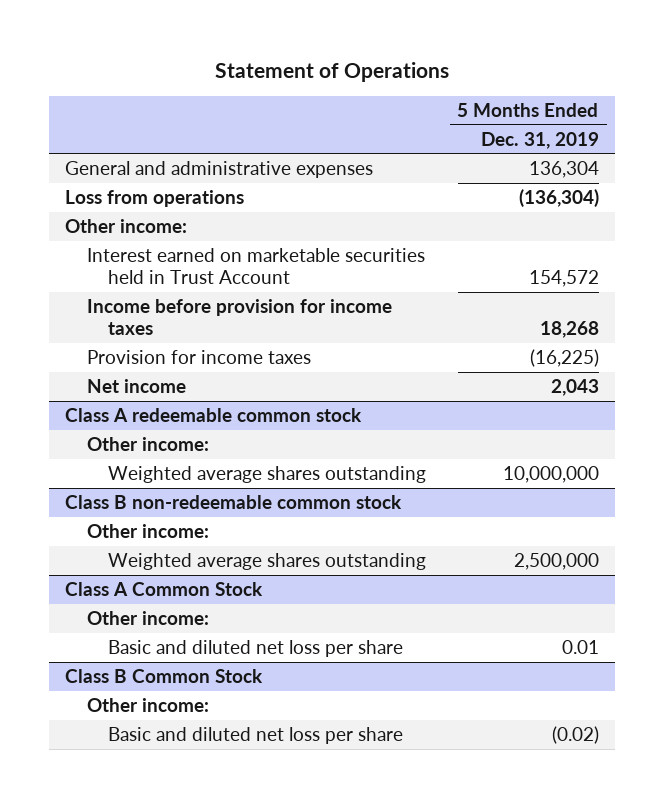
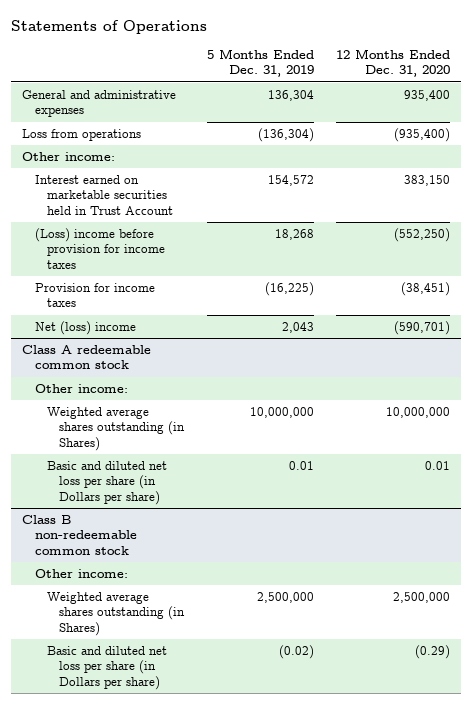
[215,61,450,82] Statement of Operations -> [11,19,208,34] Statements of Operations
none -> [335,48,450,78] 12 Months Ended Dec. 31, 2020
[86,298,392,335] Income before provision for income taxes -> [34,227,166,269] (Loss) income before provision for income taxes
[86,378,186,393] Net income -> [34,320,136,335] Net (loss) income
[108,465,427,483] Weighted average shares outstanding -> [47,406,186,451] Weighted average shares outstanding (in Shares)
none -> [47,460,168,505] Basic and diluted net loss per share (in Dollars per share)
[65,581,264,596] Class A Common Stock -> none
[86,610,209,625] Other income: -> none
[65,668,264,683] Class B Common Stock -> none
[86,697,209,712] Other income: -> none
[108,726,404,744] Basic and diluted net loss per share -> none
[108,552,427,570] Weighted average shares outstanding -> [47,591,186,636] Weighted average shares outstanding (in Shares)
[108,639,404,657] Basic and diluted net loss per share -> [47,645,168,690] Basic and diluted net loss per share (in Dollars per share)
[561,639,599,654] 0.01 -> [278,644,314,659] (0.02)

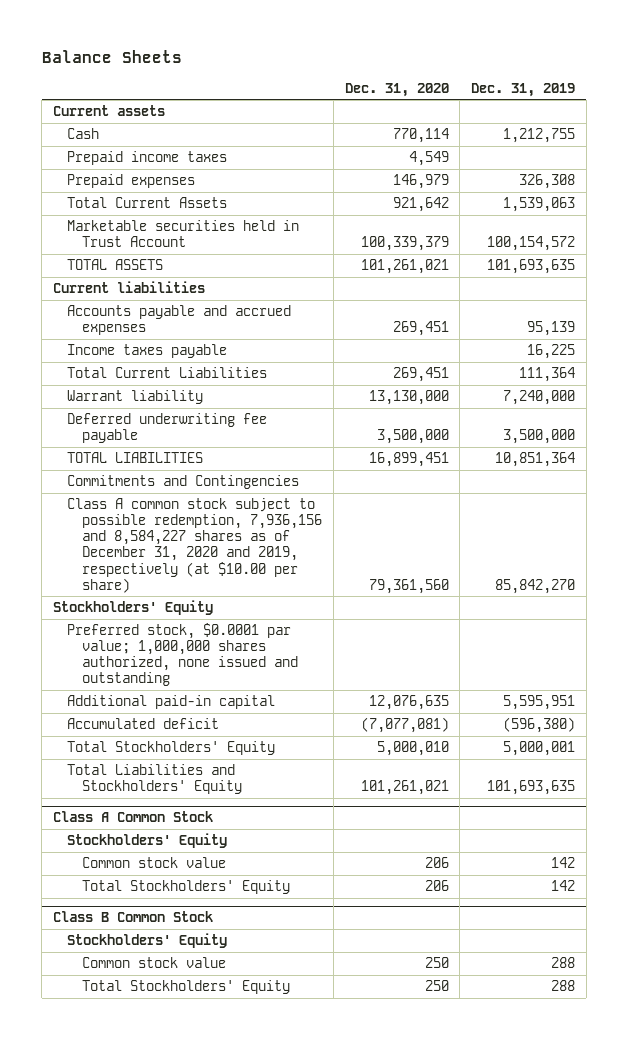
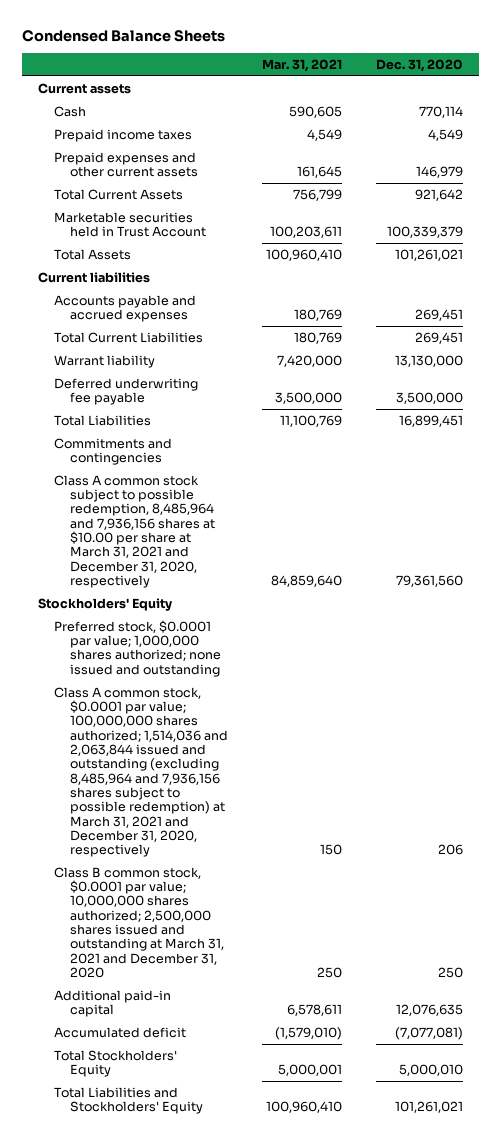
[41,49,182,63] Balance Sheets -> [21,29,225,42] Condensed Balance Sheets
[471,82,576,97] Dec. 31, 2019 -> none
none -> [261,59,342,73] Mar. 31, 2021
[67,174,196,189] Prepaid expenses -> [54,151,199,178] Prepaid expenses and other current assets
[67,259,164,271] TOTAL ASSETS -> [54,248,132,260] Total Assets
[67,344,228,359] Income taxes payable -> none
[67,452,204,464] TOTAL LIABILITIES -> [54,414,152,426] Total Liabilities
[67,475,300,490] Commitments and Contingencies -> [54,437,173,466] Commitments and contingencies
[67,498,322,593] Class A common stock subject to possible redemption, 7,936,156 and 8,584,227 shares as of December 31, 2020 and 2019, respectively (at $10.00 per share) -> [54,474,216,588] Class A common stock subject to possible redemption, 8,485,964 and 7,936,156 shares at $10.00 per share at March 31, 2021 and December 31, 2020, respectively
[67,623,298,687] Preferred stock, $0.0001 par value; 1,000,000 shares authorized, none issued and outstanding -> [54,619,222,677] Preferred stock, $0.0001 par value; 1,000,000 shares authorized; none issued and outstanding
none -> [54,686,229,858] Class A common stock, $0.0001 par value; 100,000,000 shares authorized; 1,514,036 and 2,063,844 issued and outstanding (excluding 8,485,964 and 7,936,156 shares subject to possible redemption) at March 31, 2021 and December 31, 2020, respectively
none -> [54,866,225,978] Class B common stock, $0.0001 par value; 10,000,000 shares authorized; 2,500,000 shares issued and outstanding at March 31, 2021 and December 31, 2020
[52,811,213,823] Class A Common Stock -> none
[67,833,228,849] Stockholders' Equity -> none
[81,857,226,869] Common stock value -> none
[81,880,290,895] Total Stockholders' Equity -> none
[52,911,213,923] Class B Common Stock -> none
[67,933,228,949] Stockholders' Equity -> none
[81,957,226,969] Common stock value -> none
[81,980,290,995] Total Stockholders' Equity -> none

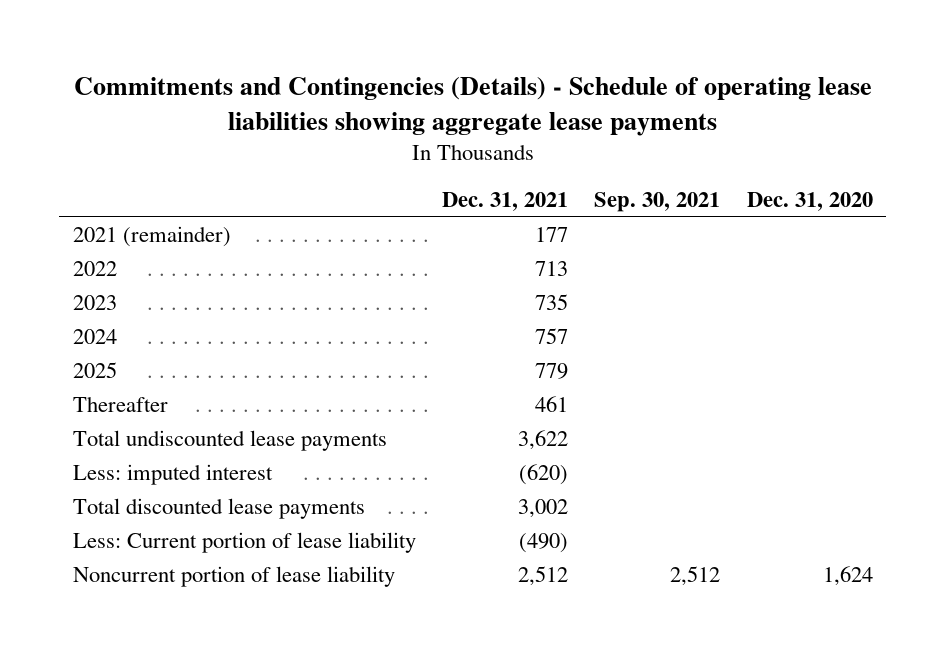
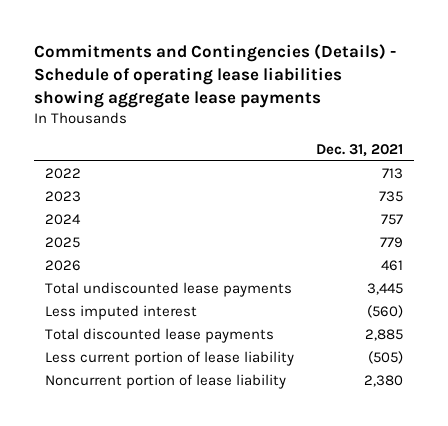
[594,192,721,213] Sep. 30, 2021 -> none
[746,192,873,212] Dec. 31, 2020 -> none
[72,226,231,248] 2021 (remainder) -> none
[72,396,168,413] Thereafter -> [45,259,82,271] 2026
[518,430,569,451] 3,622 -> [367,282,404,295] 3,445
[72,464,273,486] Less: imputed interest -> [45,304,198,320] Less imputed interest
[519,464,569,486] (620) -> [367,304,404,318] (560)
[518,499,569,519] 3,002 -> [365,328,404,341] 2,885
[72,532,416,554] Less: Current portion of lease liability -> [45,350,295,366] Less current portion of lease liability
[519,533,569,554] (490) -> [368,350,404,364] (505)
[518,566,569,587] 2,512 -> [364,374,404,387] 2,380

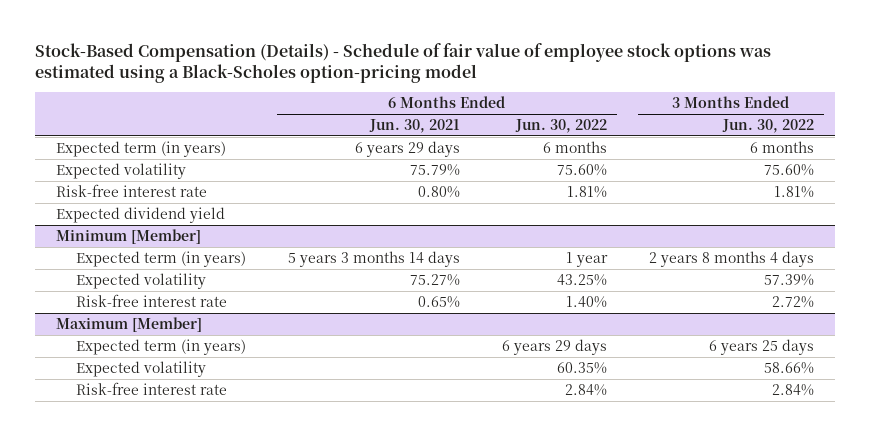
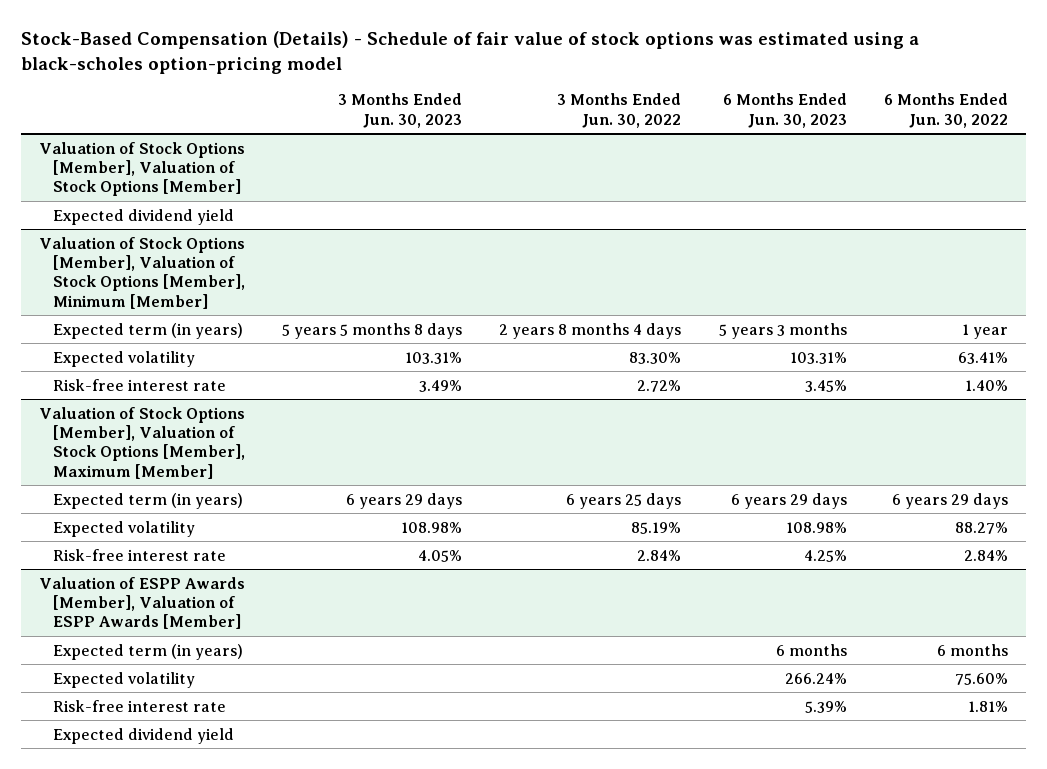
[34,42,771,84] Stock-Based Compensation (Details) - Schedule of fair value of employee stock options was estimated using a Black-Scholes option-pricing model -> [20,31,919,74] Stock-Based Compensation (Details) - Schedule of fair value of stock options was estimated using a black-scholes option-pricing model
[368,118,460,133] Jun. 30, 2021 -> none
none -> [338,93,463,128] 3 Months Ended Jun. 30, 2023
none -> [722,93,847,128] 6 Months Ended Jun. 30, 2023
[55,140,226,157] Expected term (in years) -> none
[55,162,186,179] Expected volatility -> none
[55,183,207,197] Risk-free interest rate -> none
none -> [39,141,246,197] Valuation of Stock Options [Member], Valuation of Stock Options [Member]
[55,228,201,244] Minimum [Member] -> none
none -> [39,236,246,309] Valuation of Stock Options [Member], Valuation of Stock Options [Member], Minimum [Member]
[556,273,607,286] 43.25% -> [957,351,1008,364] 63.41%
[763,273,814,286] 57.39% -> [629,351,682,364] 83.30%
[55,316,202,332] Maximum [Member] -> none
none -> [39,406,246,479] Valuation of Stock Options [Member], Valuation of Stock Options [Member], Maximum [Member]
[556,361,607,374] 60.35% -> [954,521,1008,534] 88.27%
[763,361,814,374] 58.66% -> [631,521,682,534] 85.19%
none -> [39,576,246,630] Valuation of ESPP Awards [Member], Valuation of ESPP Awards [Member]
none -> [52,643,243,660] Expected term (in years)
none -> [52,671,195,688] Expected volatility
none -> [52,699,226,712] Risk-free interest rate
none -> [52,727,234,744] Expected dividend yield

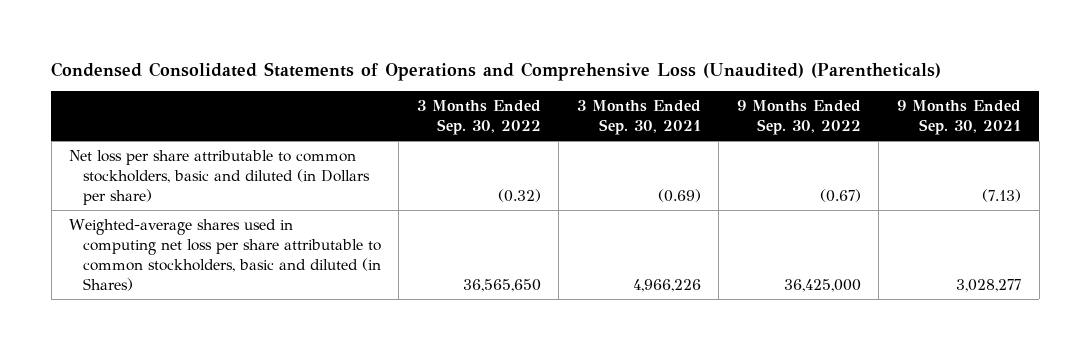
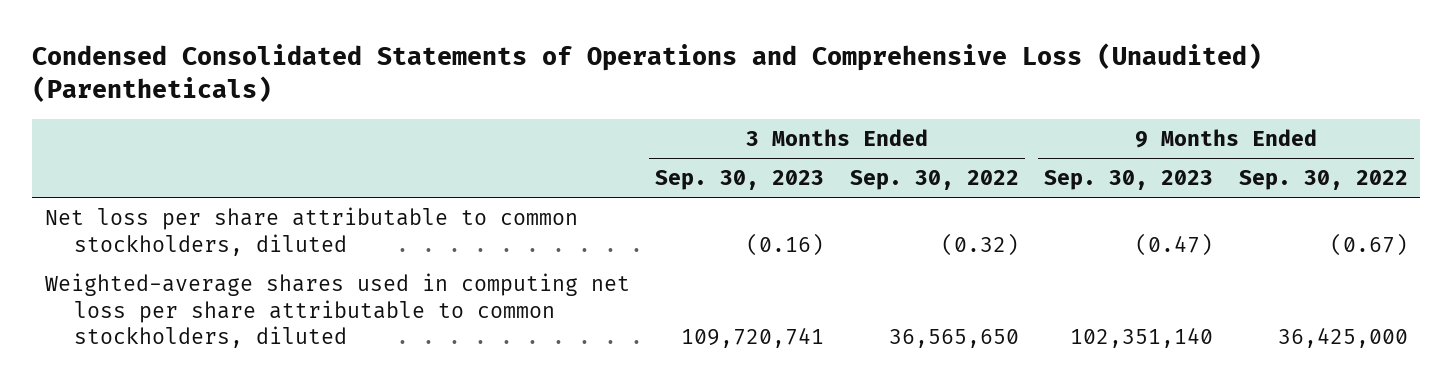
[576,100,701,136] 3 Months Ended Sep. 30, 2021 -> none
[897,100,1022,136] 9 Months Ended Sep. 30, 2021 -> none
none -> [655,170,825,191] Sep. 30, 2023
none -> [1044,170,1214,191] Sep. 30, 2023
[69,149,370,205] Net loss per share attributable to common stockholders, basic and diluted (in Dollars per share) -> [45,207,579,256] Net loss per share attributable to common stockholders, diluted
[69,218,381,291] Weighted-average shares used in computing net loss per share attributable to common stockholders, basic and diluted (in Shares) -> [45,273,631,349] Weighted-average shares used in computing net loss per share attributable to common stockholders, diluted

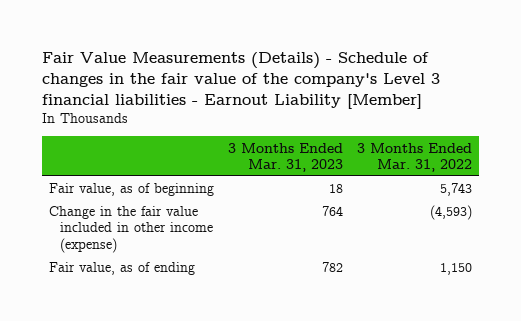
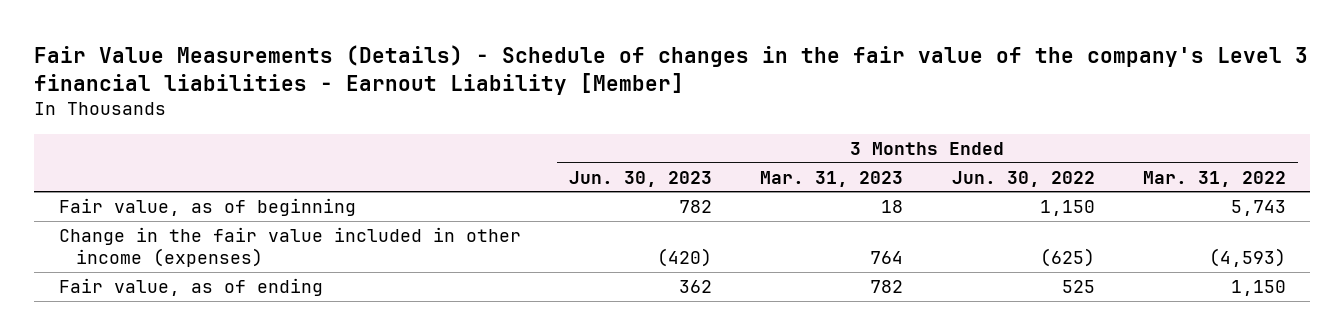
none -> [568,170,712,187] Jun. 30, 2023
none -> [951,170,1095,187] Jun. 30, 2022
[48,206,213,253] Change in the fair value included in other income (expense) -> [58,227,521,268] Change in the fair value included in other income (expenses)

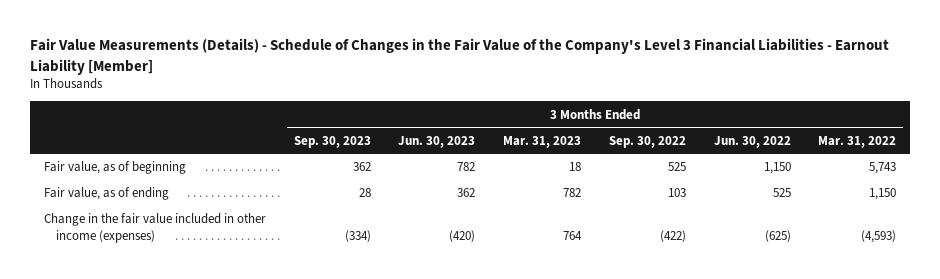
[34,44,1309,95] Fair Value Measurements (Details) - Schedule of changes in the fair value of the company's Level 3 financial liabilities - Earnout Liability [Member] -> [30,38,890,75] Fair Value Measurements (Details) - Schedule of Changes in the Fair Value of the Company's Level 3 Financial Liabilities - Earnout Liability [Member]
none -> [293,135,371,148] Sep. 30, 2023
none -> [608,135,686,148] Sep. 30, 2022
[58,227,521,268] Change in the fair value included in other income (expenses) -> [44,213,267,244] Change in the fair value included in other income (expenses)

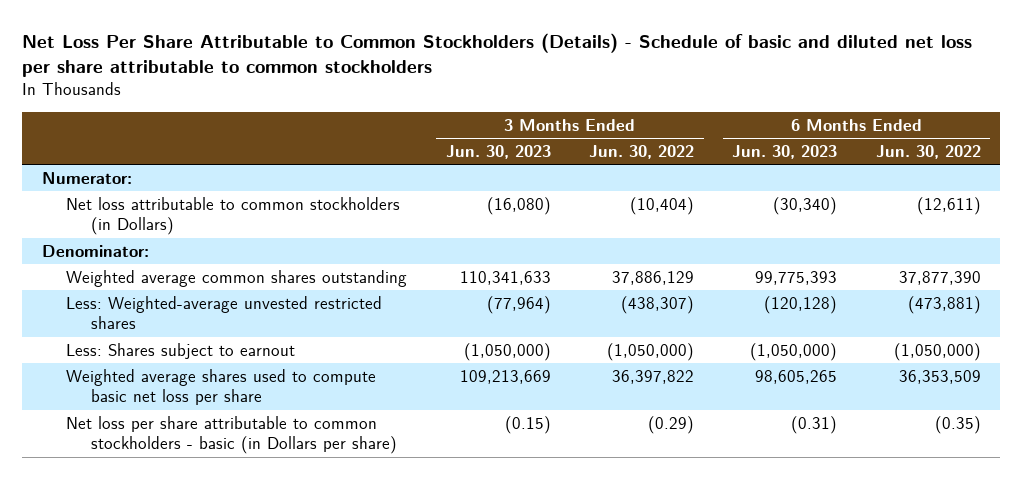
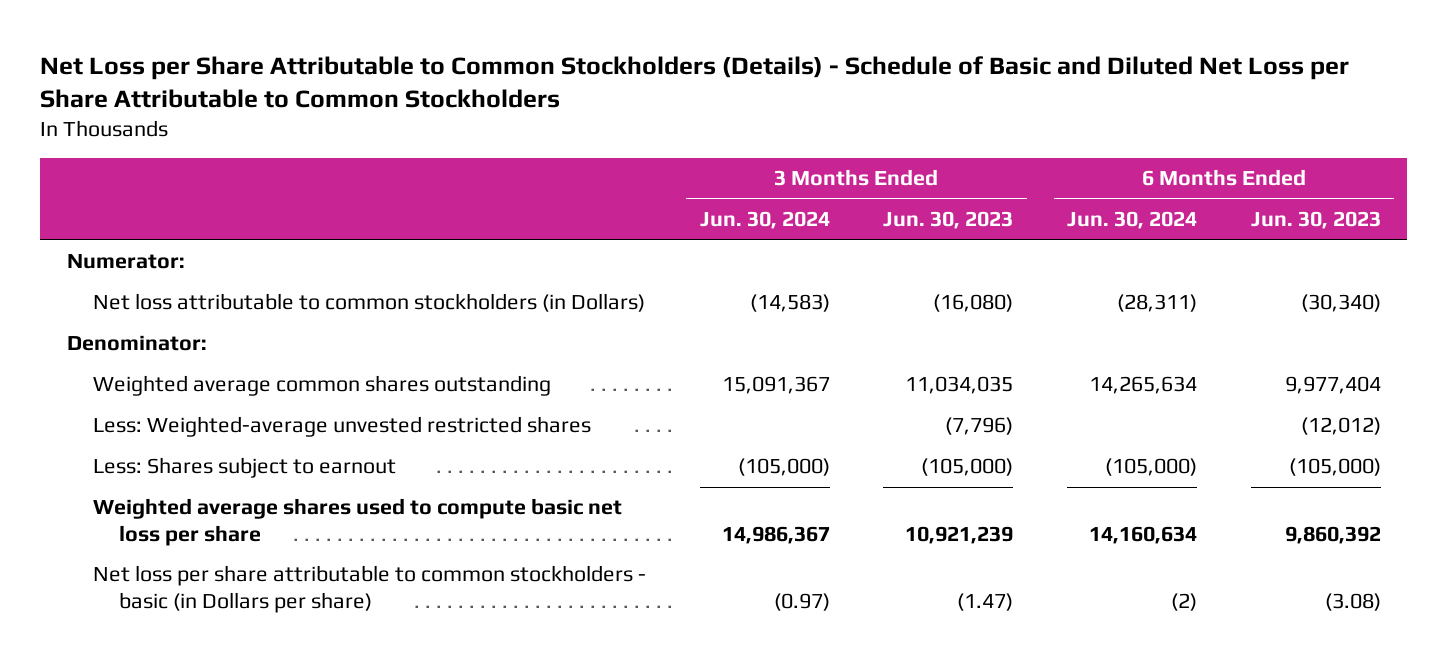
[22,32,973,78] Net Loss Per Share Attributable to Common Stockholders (Details) - Schedule of basic and diluted net loss per share attributable to common stockholders -> [40,55,1350,108] Net Loss per Share Attributable to Common Stockholders (Details) - Schedule of Basic and Diluted Net Loss per Share Attributable to Common Stockholders
[588,144,694,159] Jun. 30, 2022 -> none
[875,144,981,159] Jun. 30, 2022 -> none
none -> [699,211,830,230] Jun. 30, 2024
none -> [1066,211,1197,230] Jun. 30, 2024
[459,270,551,285] 110,341,633 -> [905,376,1014,395] 11,034,035
[755,270,838,285] 99,775,393 -> [1284,376,1381,395] 9,977,404
[486,295,551,314] (77,964) -> [945,417,1014,436] (7,796)
[764,295,838,314] (120,128) -> [1300,417,1381,436] (12,012)
[463,342,551,361] (1,050,000) -> [921,458,1014,477] (105,000)
[750,342,838,361] (1,050,000) -> [1288,458,1381,477] (105,000)
[459,369,551,384] 109,213,669 -> [905,525,1014,544] 10,921,239
[755,369,838,384] 98,605,265 -> [1284,525,1381,544] 9,860,392
[504,415,551,434] (0.15) -> [957,592,1014,611] (1.47)
[791,415,838,434] (0.31) -> [1324,592,1381,611] (3.08)

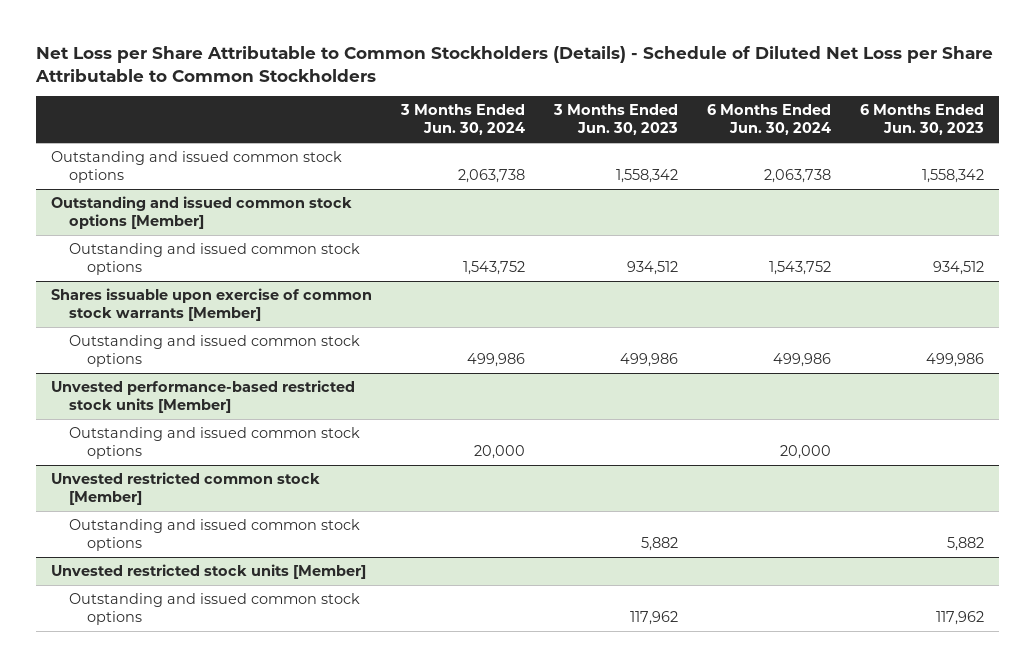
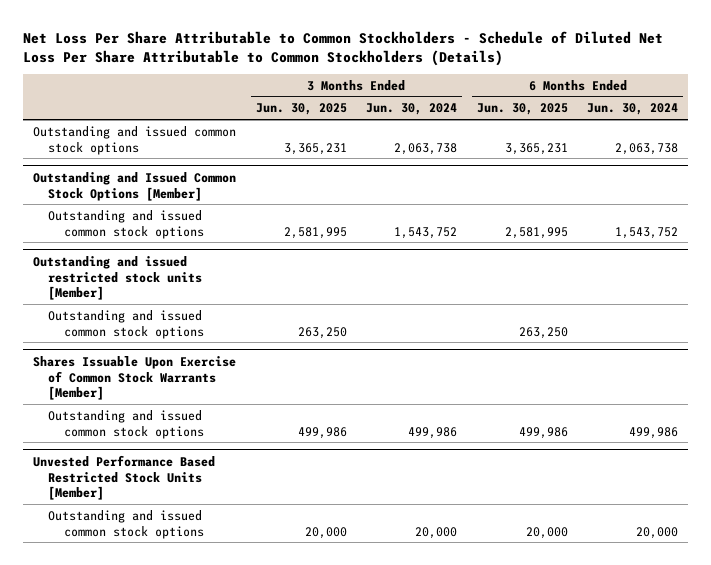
[35,46,994,82] Net Loss per Share Attributable to Common Stockholders (Details) - Schedule of Diluted Net Loss per Share Attributable to Common Stockholders -> [23,30,664,66] Net Loss Per Share Attributable to Common Stockholders - Schedule of Diluted Net Loss Per Share Attributable to Common Stockholders (Details)
[552,104,678,136] 3 Months Ended Jun. 30, 2023 -> none
[860,104,985,136] 6 Months Ended Jun. 30, 2023 -> none
none -> [255,103,347,116] Jun. 30, 2025
none -> [476,103,568,116] Jun. 30, 2025
[50,196,352,230] Outstanding and issued common stock options [Member] -> [33,171,237,201] Outstanding and Issued Common Stock Options [Member]
none -> [33,255,203,301] Outstanding and issued restricted stock units [Member]
none -> [48,309,204,339] Outstanding and issued common stock options
[50,288,372,322] Shares issuable upon exercise of common stock warrants [Member] -> [33,355,237,401] Shares Issuable Upon Exercise of Common Stock Warrants [Member]
[50,380,355,414] Unvested performance-based restricted stock units [Member] -> [33,454,216,501] Unvested Performance Based Restricted Stock Units [Member]
[50,472,320,506] Unvested restricted common stock [Member] -> none
[69,519,361,552] Outstanding and issued common stock options -> none
[50,564,366,580] Unvested restricted stock units [Member] -> none
[69,593,361,626] Outstanding and issued common stock options -> none

